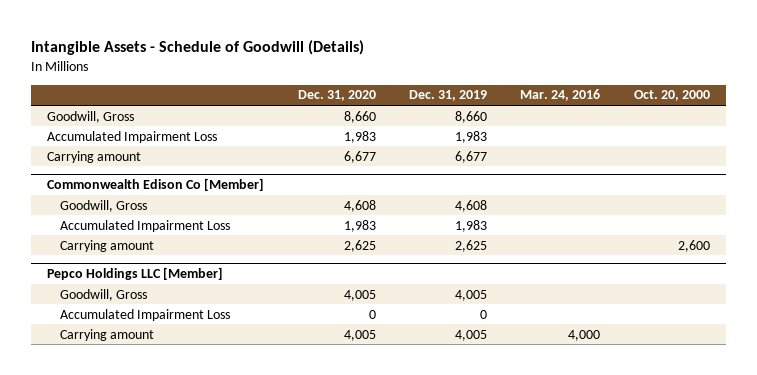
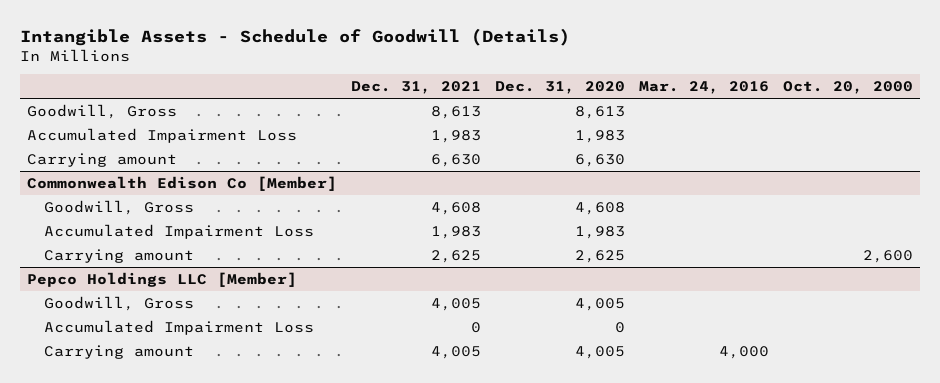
[409,90,488,102] Dec. 31, 2019 -> none
none -> [351,81,482,95] Dec. 31, 2021
[343,110,376,123] 8,660 -> [575,105,626,119] 8,613
[343,150,376,163] 6,677 -> [575,153,626,167] 6,630

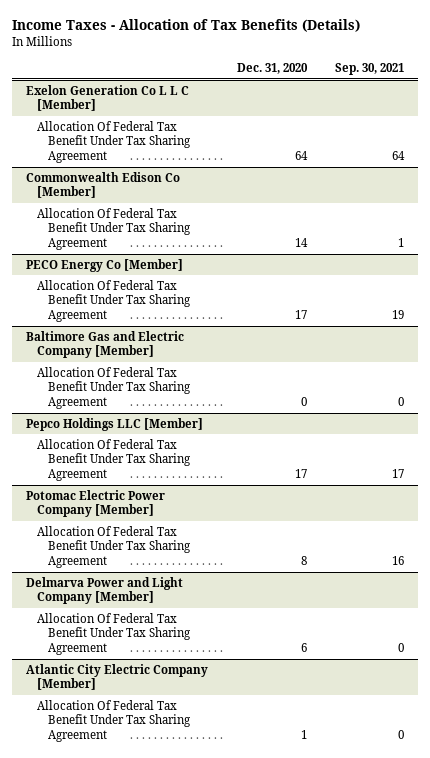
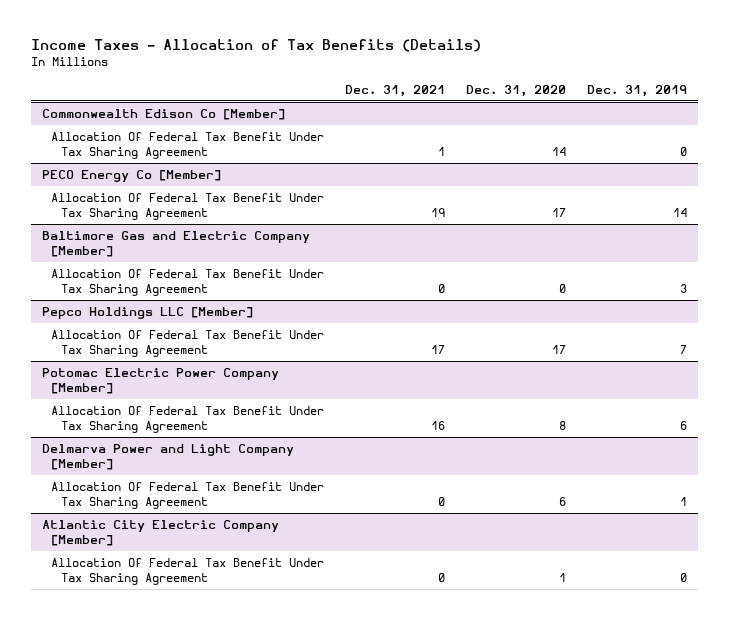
[335,63,405,76] Sep. 30, 2021 -> none
none -> [345,84,446,97] Dec. 31, 2021
none -> [587,84,688,97] Dec. 31, 2019
[26,84,190,112] Exelon Generation Co L L C [Member] -> none
[37,120,192,164] Allocation Of Federal Tax Benefit Under Tax Sharing Agreement -> none

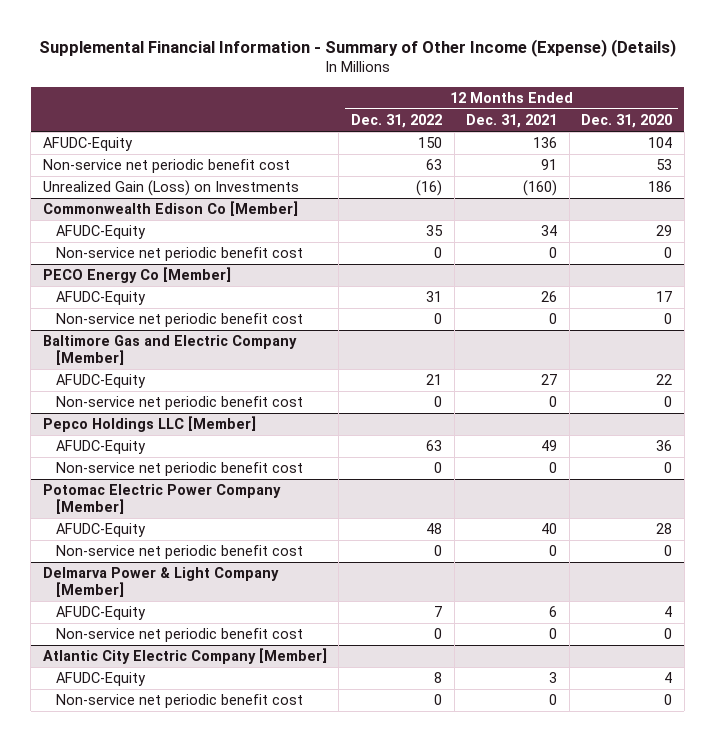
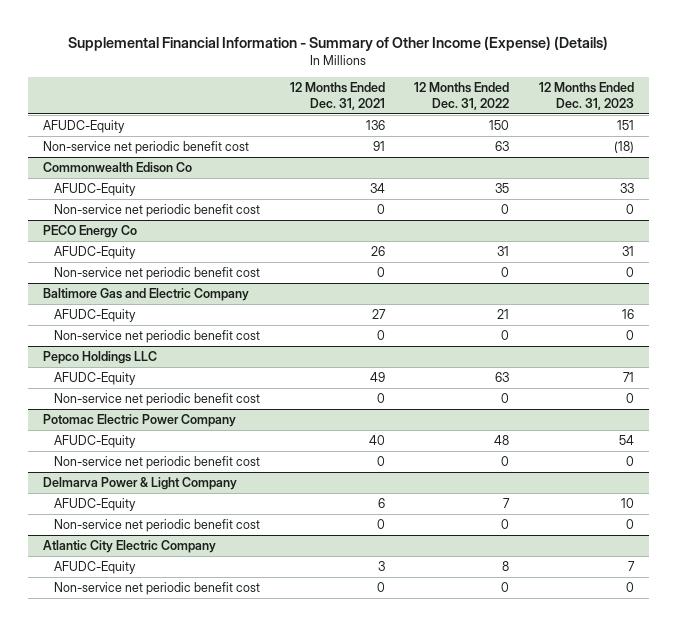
[581,114,673,129] Dec. 31, 2020 -> none
none -> [538,82,634,111] 12 Months Ended Dec. 31, 2023
[42,180,299,197] Unrealized Gain (Loss) on Investments -> none
[42,201,298,217] Commonwealth Edison Co [Member] -> [42,162,192,174] Commonwealth Edison Co
[42,267,231,284] PECO Energy Co [Member] -> [42,225,137,239] PECO Energy Co
[42,335,297,366] Baltimore Gas and Electric Company [Member] -> [42,288,249,302] Baltimore Gas and Electric Company
[42,416,256,433] Pepco Holdings LLC [Member] -> [42,351,157,365] Pepco Holdings LLC
[42,484,281,515] Potomac Electric Power Company [Member] -> [42,414,236,428] Potomac Electric Power Company
[42,567,279,598] Delmarva Power & Light Company [Member] -> [42,477,237,491] Delmarva Power & Light Company
[42,648,327,665] Atlantic City Electric Company [Member] -> [42,540,216,554] Atlantic City Electric Company

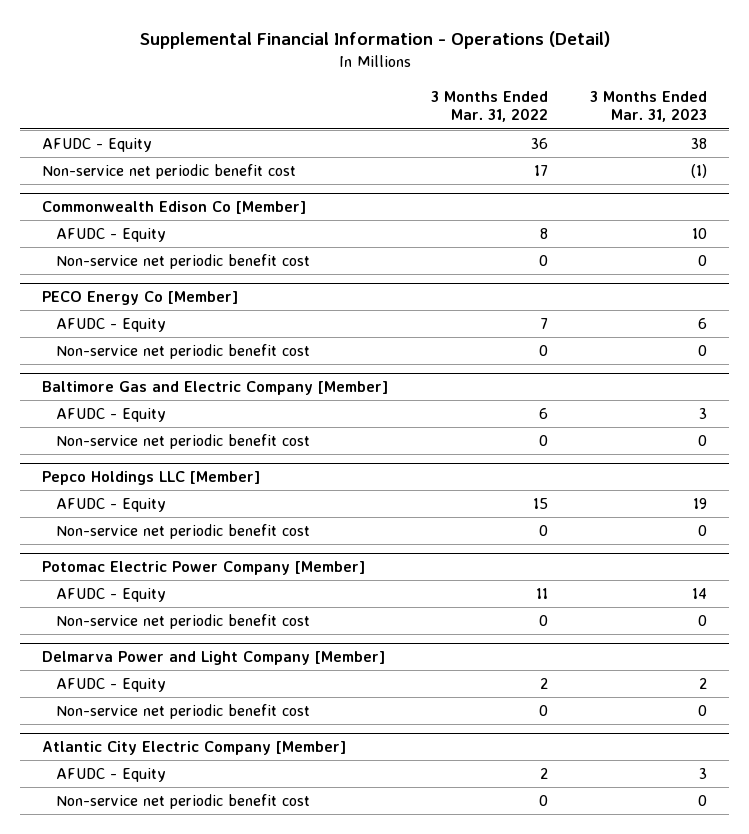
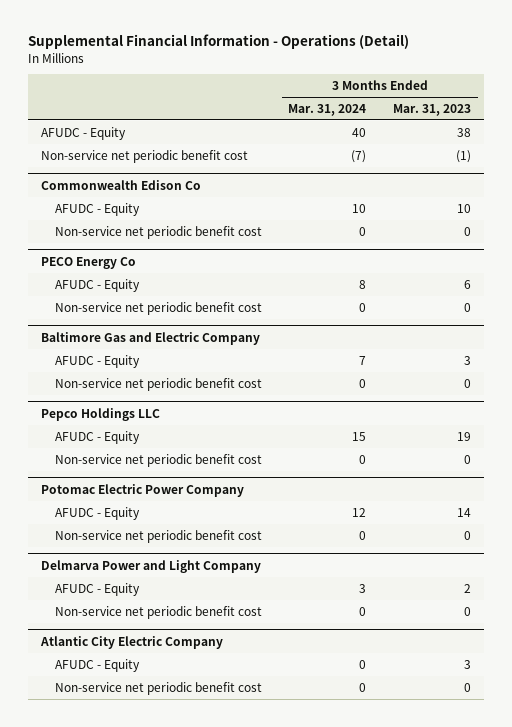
[430,90,548,123] 3 Months Ended Mar. 31, 2022 -> none
none -> [288,103,367,116] Mar. 31, 2024
[41,201,306,215] Commonwealth Edison Co [Member] -> [41,179,202,190] Commonwealth Edison Co
[41,291,238,306] PECO Energy Co [Member] -> [41,256,137,269] PECO Energy Co
[41,381,388,396] Baltimore Gas and Electric Company [Member] -> [41,331,261,345] Baltimore Gas and Electric Company
[41,471,260,486] Pepco Holdings LLC [Member] -> [41,407,161,421] Pepco Holdings LLC
[41,561,365,576] Potomac Electric Power Company [Member] -> [41,483,245,497] Potomac Electric Power Company
[41,651,385,666] Delmarva Power and Light Company [Member] -> [41,559,262,573] Delmarva Power and Light Company
[41,741,346,756] Atlantic City Electric Company [Member] -> [40,635,224,649] Atlantic City Electric Company

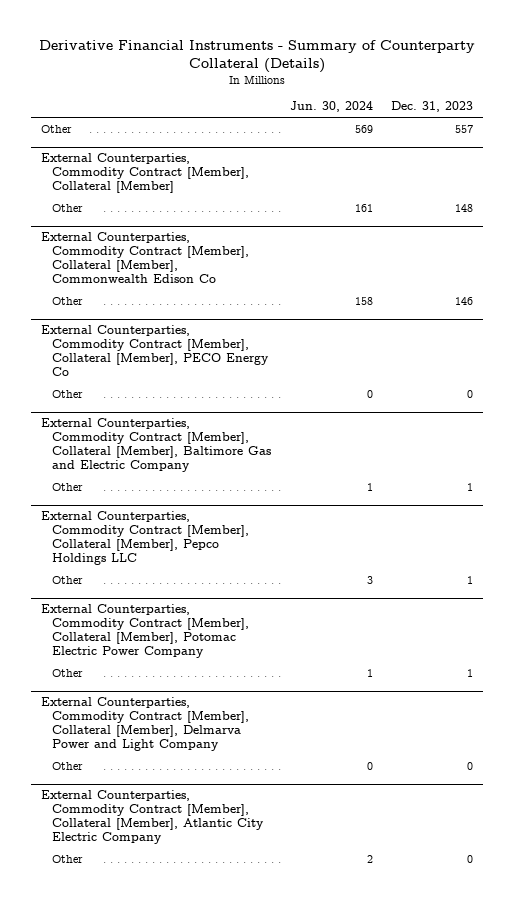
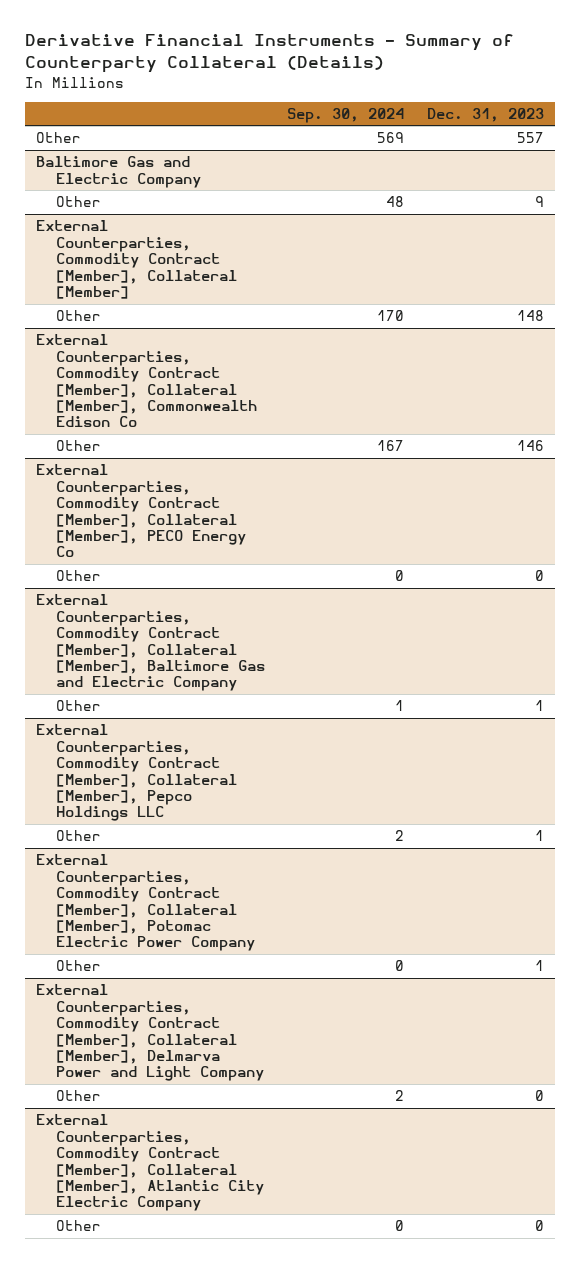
[289,101,373,113] Jun. 30, 2024 -> none
none -> [287,107,405,123] Sep. 30, 2024
none -> [35,156,201,188] Baltimore Gas and Electric Company
none -> [55,196,101,208] Other

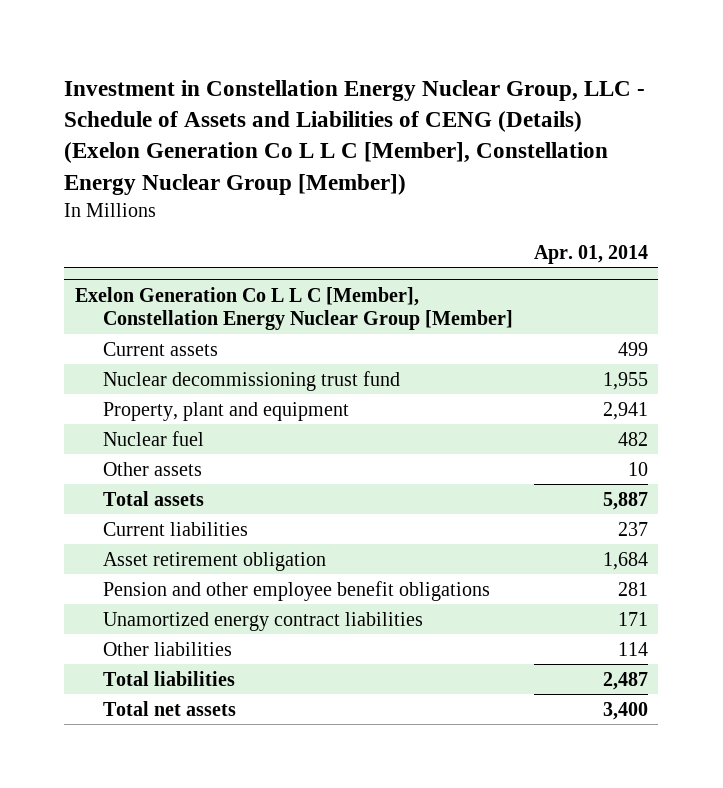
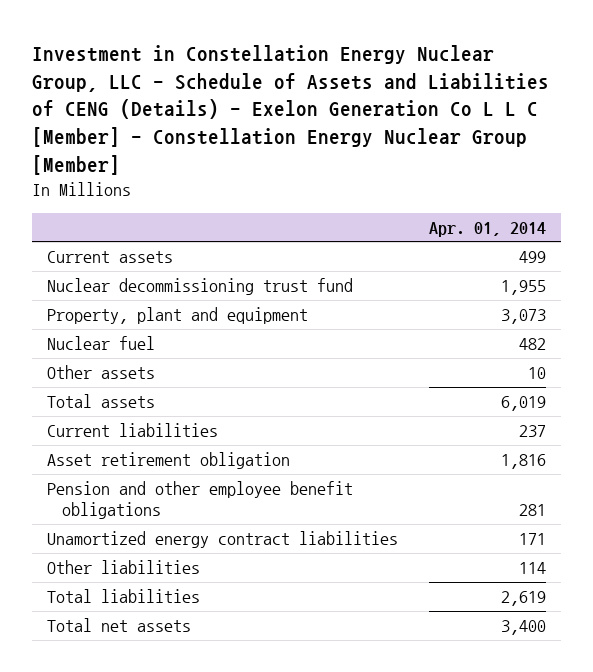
[64,79,646,195] Investment in Constellation Energy Nuclear Group, LLC - Schedule of Assets and Liabilities of CENG (Details) (Exelon Generation Co L L C [Member], Constellation Energy Nuclear Group [Member]) -> [32,44,550,175] Investment in Constellation Energy Nuclear Group, LLC - Schedule of Assets and Liabilities of CENG (Details) - Exelon Generation Co L L C [Member] - Constellation Energy Nuclear Group [Member]
[74,286,513,331] Exelon Generation Co L L C [Member], Constellation Energy Nuclear Group [Member] -> none
[602,401,648,420] 2,941 -> [500,309,546,325] 3,073
[602,491,648,510] 5,887 -> [500,396,546,412] 6,019
[602,551,648,570] 1,684 -> [500,454,546,470] 1,816
[602,671,648,690] 2,487 -> [500,591,546,607] 2,619

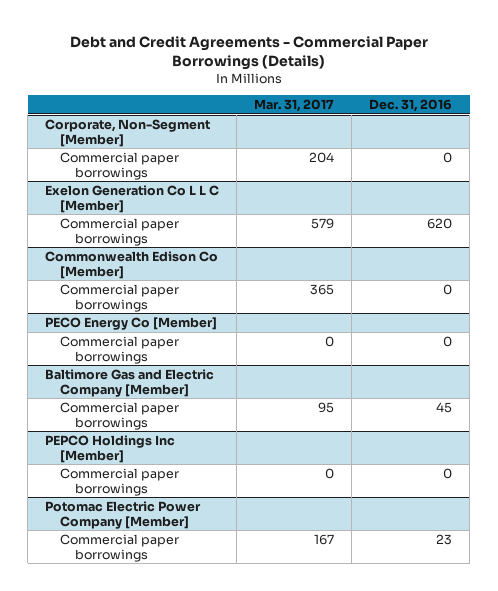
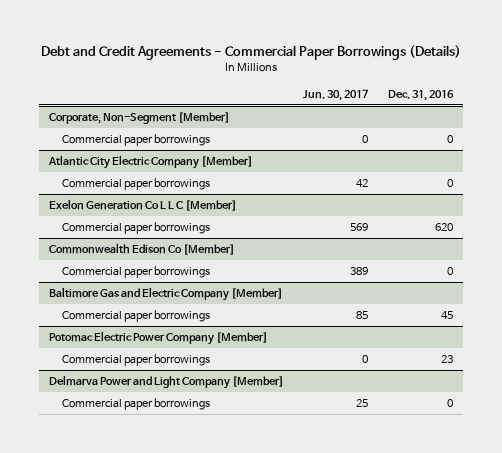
[254,98,335,112] Mar. 31, 2017 -> none
none -> [303,88,369,101] Jun. 30, 2017
none -> [47,155,253,170] Atlantic City Electric Company [Member]
none -> [61,178,210,191] Commercial paper borrowings
[45,316,218,330] PECO Energy Co [Member] -> none
[60,335,180,364] Commercial paper borrowings -> none
[45,434,176,463] PEPCO Holdings Inc [Member] -> none
[60,467,180,496] Commercial paper borrowings -> none
none -> [48,375,284,390] Delmarva Power and Light Company [Member]
none -> [61,398,210,411] Commercial paper borrowings

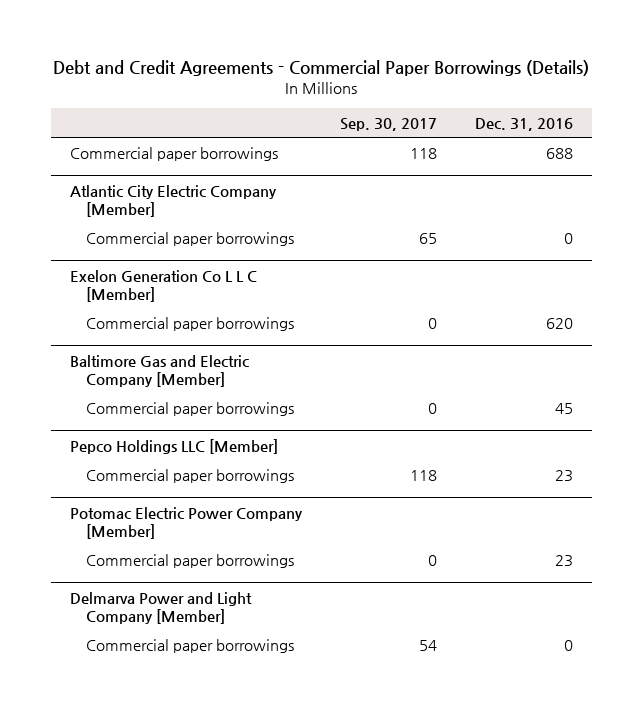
[303,88,369,101] Jun. 30, 2017 -> none
none -> [339,117,437,131] Sep. 30, 2017
[48,112,230,125] Corporate, Non-Segment [Member] -> none
[447,135,454,144] 0 -> [545,147,573,159] 688
[48,243,235,256] Commonwealth Edison Co [Member] -> none
[61,266,210,279] Commercial paper borrowings -> none
none -> [69,438,278,454] Pepco Holdings LLC [Member]
none -> [85,468,294,483] Commercial paper borrowings

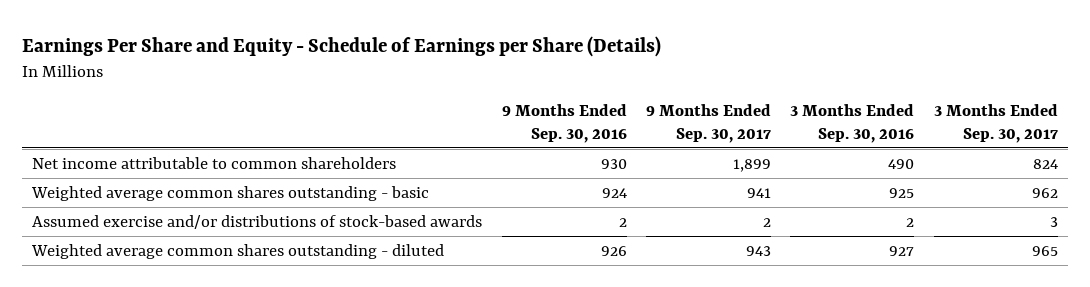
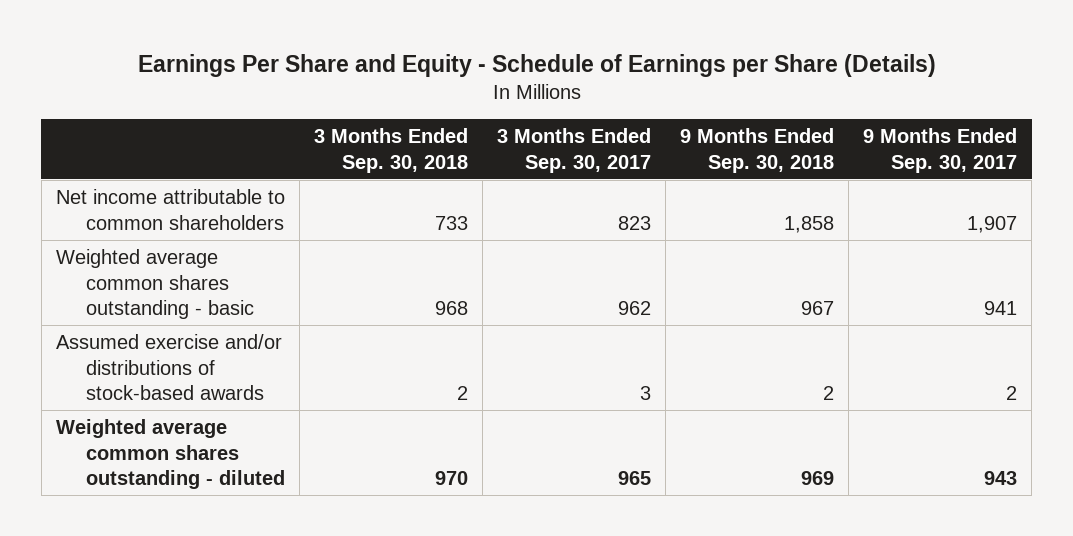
[501,104,627,143] 9 Months Ended Sep. 30, 2016 -> none
[790,104,915,143] 3 Months Ended Sep. 30, 2016 -> none
none -> [314,127,469,173] 3 Months Ended Sep. 30, 2018
none -> [680,127,835,173] 9 Months Ended Sep. 30, 2018
[732,159,771,173] 1,899 -> [967,215,1018,233] 1,907
[1032,159,1058,170] 824 -> [618,215,652,230] 823

